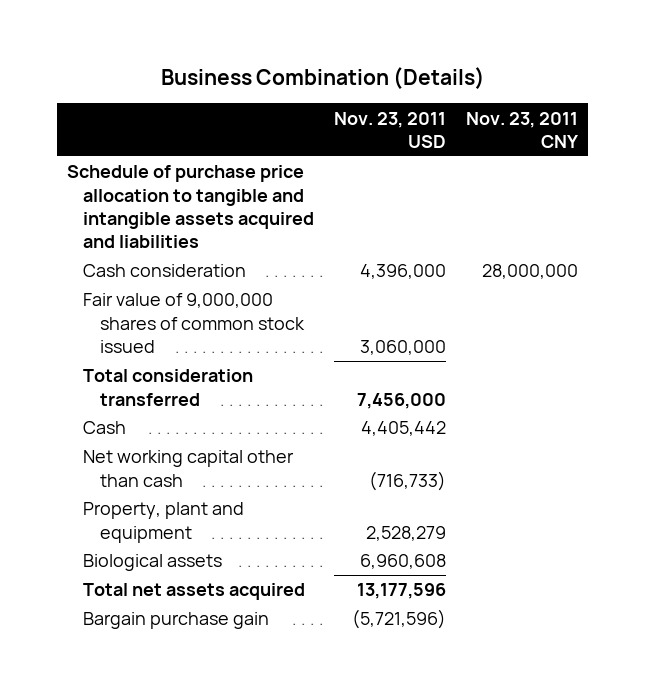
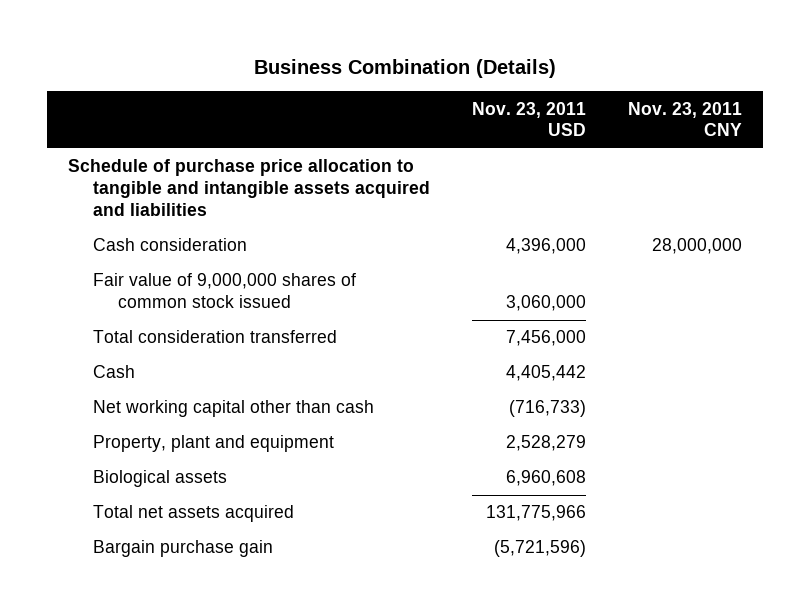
[357,583,447,600] 13,177,596 -> [485,505,586,522] 131,775,966

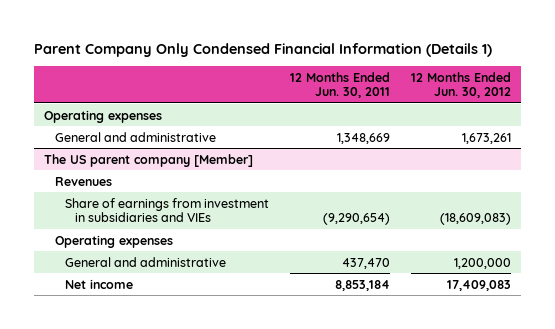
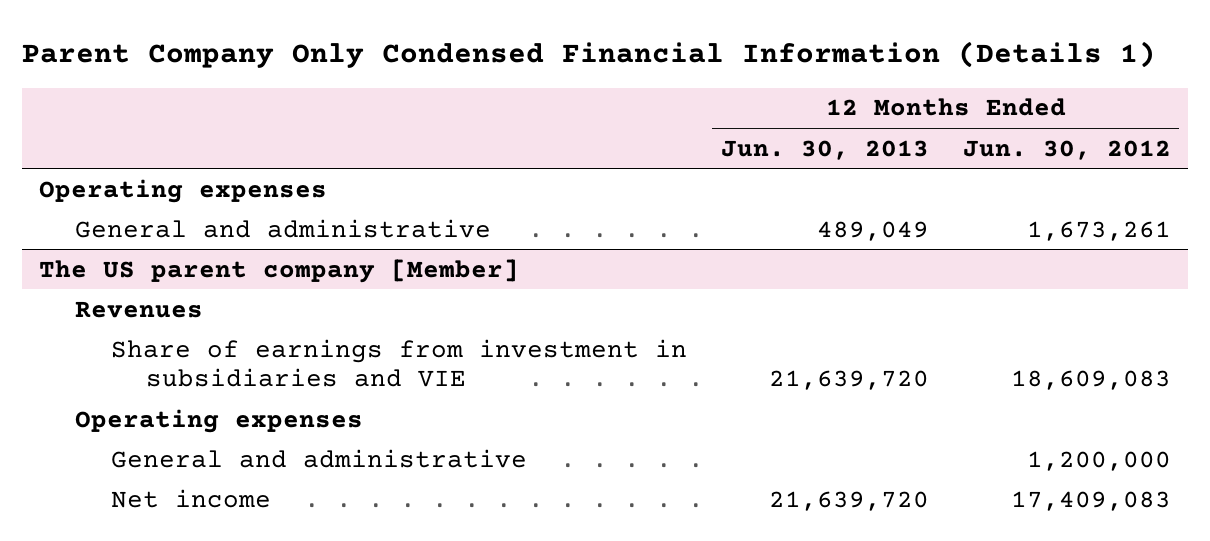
[289,71,390,99] 12 Months Ended Jun. 30, 2011 -> none
none -> [720,139,929,160] Jun. 30, 2013
[64,197,269,223] Share of earnings from investment in subsidiaries and VIEs -> [110,338,687,388] Share of earnings from investment in subsidiaries and VIE
[439,213,511,226] (18,609,083) -> [1010,370,1171,391] 18,609,083

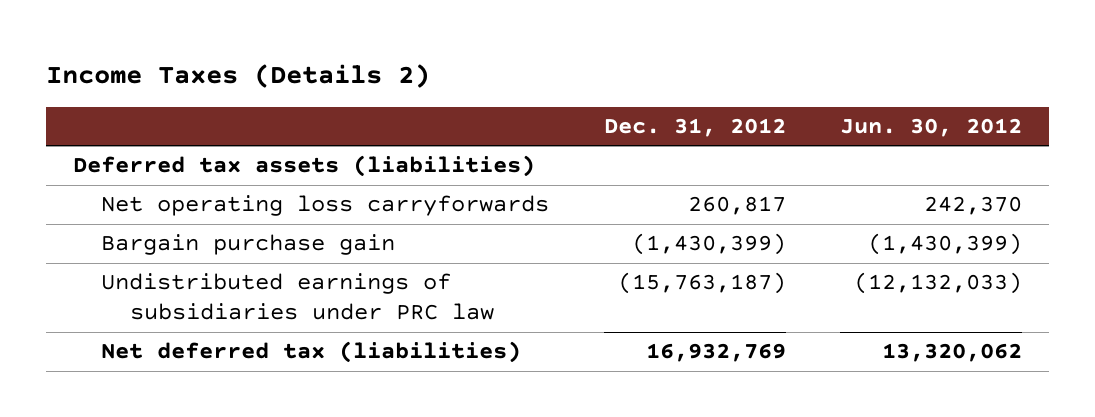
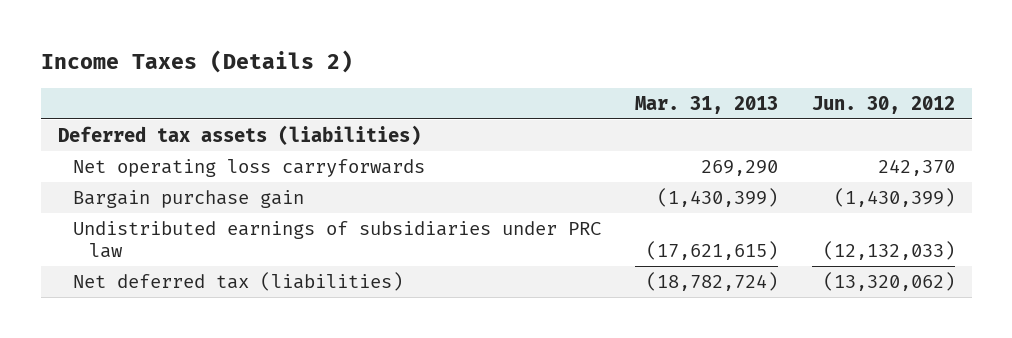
[603,117,786,137] Dec. 31, 2012 -> none
none -> [634,95,778,114] Mar. 31, 2013
[881,343,1022,363] 13,320,062 -> [822,272,955,292] (13,320,062)

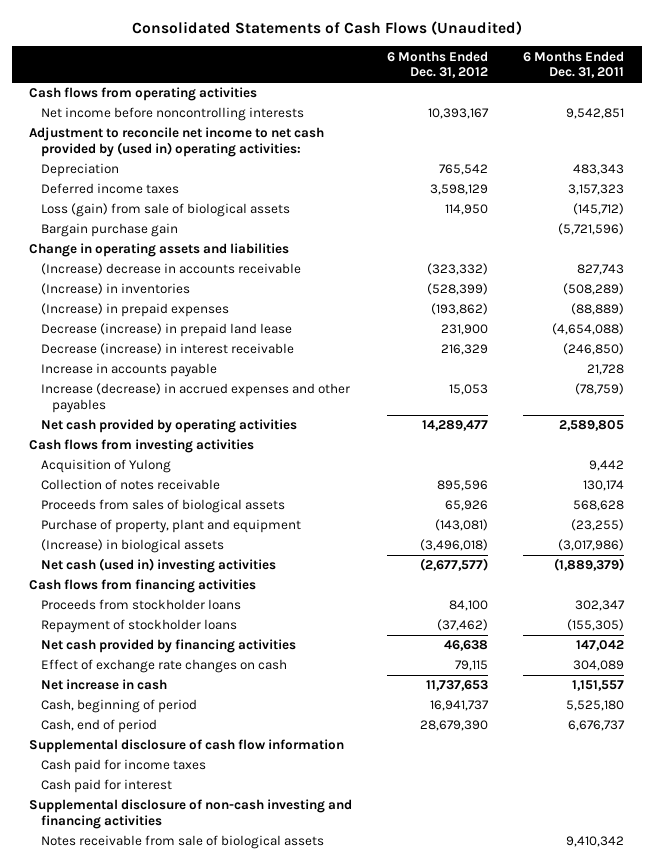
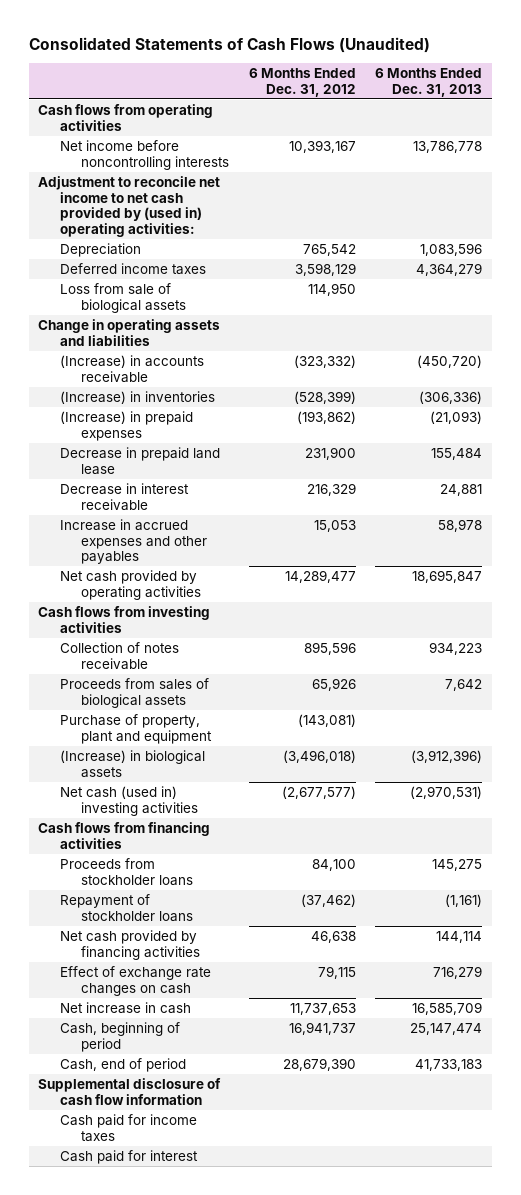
[523,50,625,79] 6 Months Ended Dec. 31, 2011 -> none
none -> [375,68,483,97] 6 Months Ended Dec. 31, 2013
[40,223,178,238] Bargain purchase gain -> none
[40,203,290,218] Loss (gain) from sale of biological assets -> [59,282,187,313] Loss from sale of biological assets
[40,263,301,276] (Increase) decrease in accounts receivable -> [59,354,204,383] (Increase) in accounts receivable
[40,363,217,378] Increase in accounts payable -> none
[40,323,292,338] Decrease (increase) in prepaid land lease -> [59,446,220,475] Decrease in prepaid land lease
[40,343,294,356] Decrease (increase) in interest receivable -> [59,482,189,511] Decrease in interest receivable
[40,383,350,413] Increase (decrease) in accrued expenses and other payables -> [59,518,208,565] Increase in accrued expenses and other payables
[40,459,171,474] Acquisition of Yulong -> none
[29,799,353,829] Supplemental disclosure of non-cash investing and financing activities -> none
[40,835,324,850] Notes receivable from sale of biological assets -> none

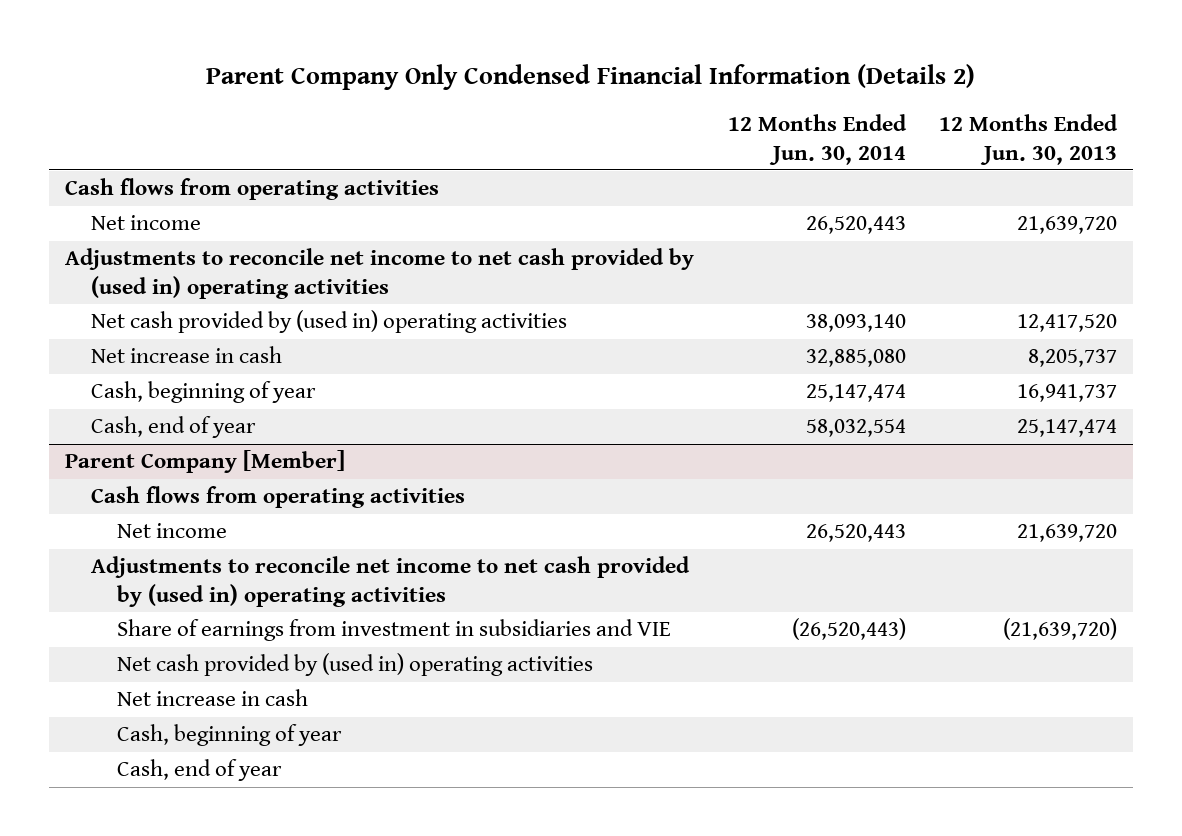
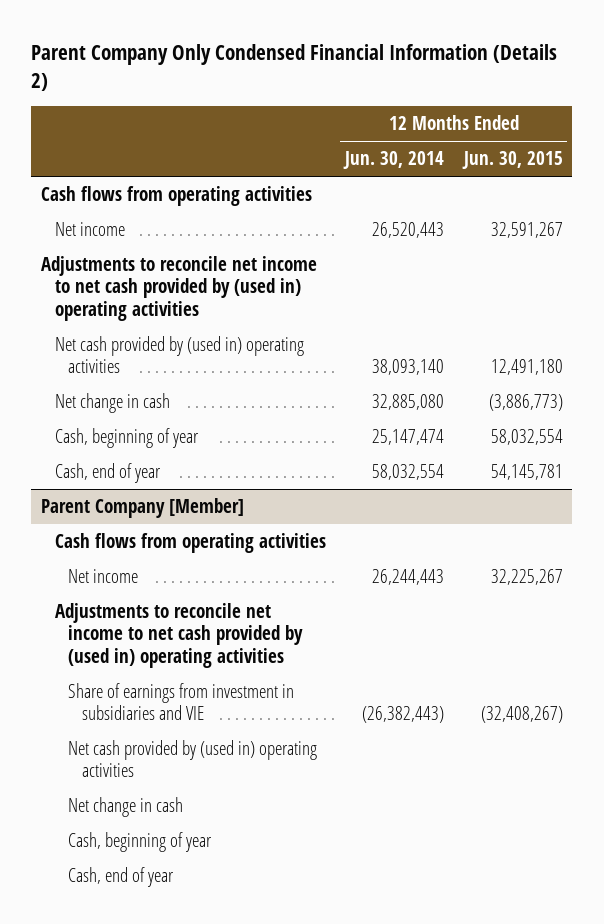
[938,114,1118,165] 12 Months Ended Jun. 30, 2013 -> none
none -> [461,151,563,170] Jun. 30, 2015
[91,346,283,364] Net increase in cash -> [54,392,170,413] Net change in cash
[805,524,906,543] 26,520,443 -> [372,568,445,585] 26,244,443
[791,618,906,641] (26,520,443) -> [362,706,445,724] (26,382,443)
[117,689,309,707] Net increase in cash -> [68,796,184,817] Net change in cash

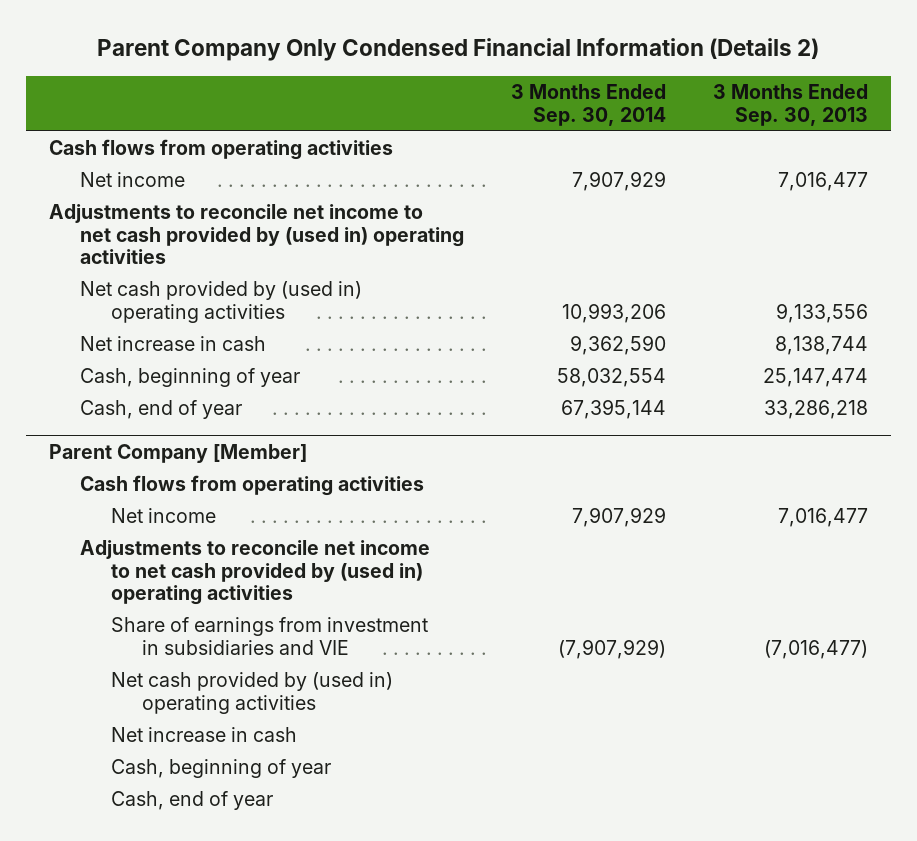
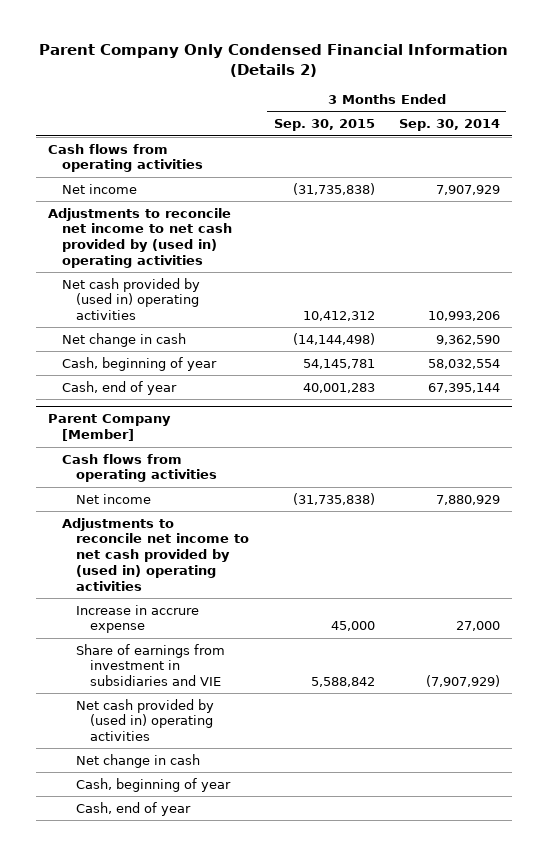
[712,84,868,126] 3 Months Ended Sep. 30, 2013 -> none
none -> [273,119,375,132] Sep. 30, 2015
[80,336,267,352] Net increase in cash -> [62,332,187,347] Net change in cash
[571,507,666,528] 7,907,929 -> [435,494,500,505] 7,880,929
none -> [76,604,200,634] Increase in accrure expense
[110,727,297,743] Net increase in cash -> [76,753,201,768] Net change in cash

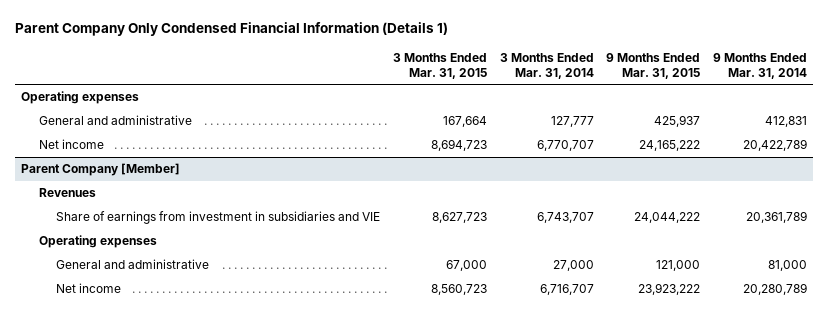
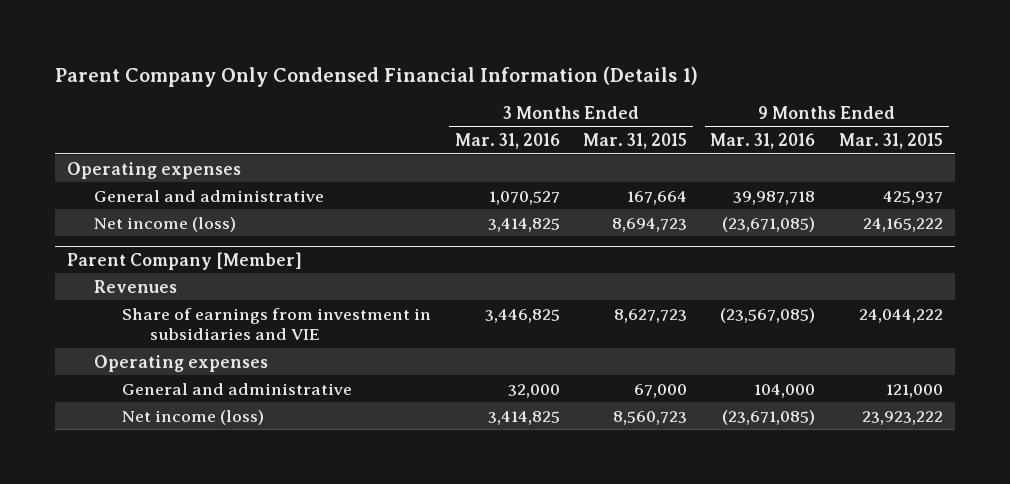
[499,52,594,79] 3 Months Ended Mar. 31, 2014 -> none
[712,52,807,79] 9 Months Ended Mar. 31, 2014 -> none
none -> [454,133,560,150] Mar. 31, 2016
none -> [710,133,816,150] Mar. 31, 2016
[38,139,104,150] Net income -> [94,216,237,232] Net income (loss)
[56,283,122,294] Net income -> [122,409,265,425] Net income (loss)

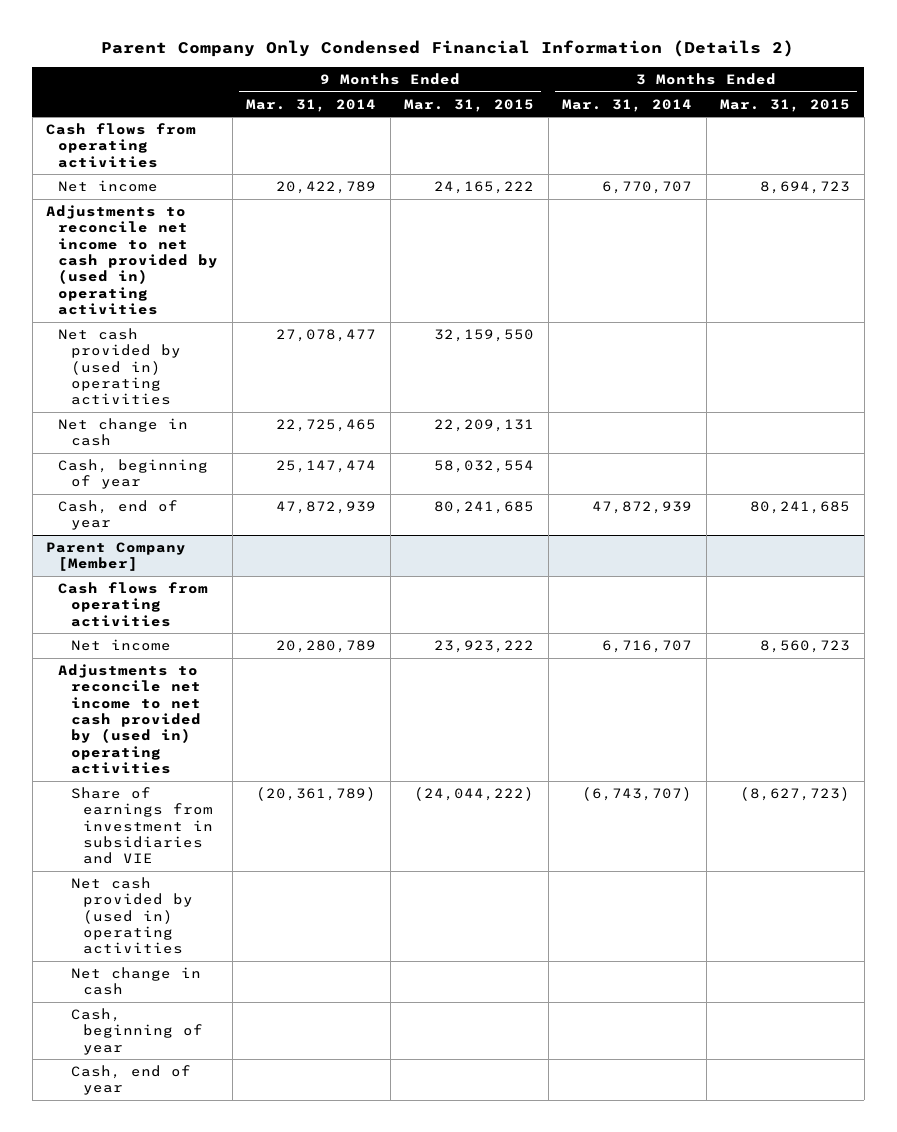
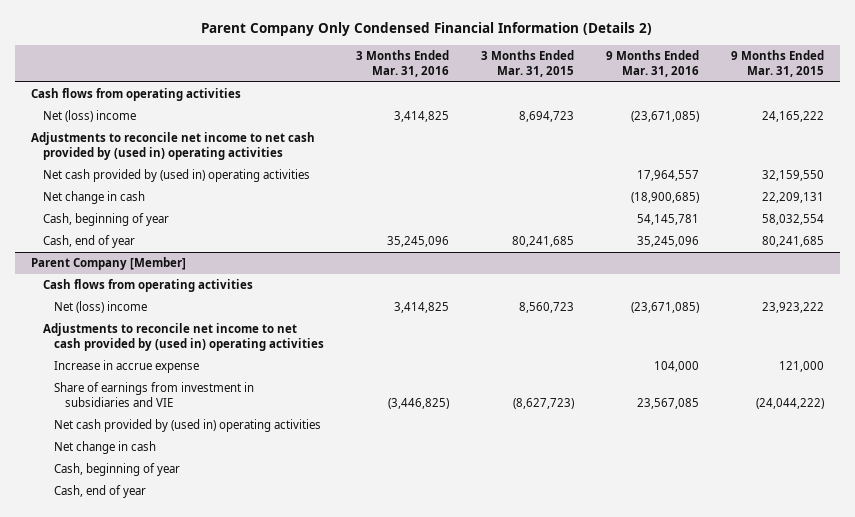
[246,98,377,112] Mar. 31, 2014 -> none
[562,98,693,112] Mar. 31, 2014 -> none
none -> [355,50,449,77] 3 Months Ended Mar. 31, 2016
none -> [605,50,699,77] 9 Months Ended Mar. 31, 2016
[58,180,159,193] Net income -> [42,110,136,123] Net (loss) income
[70,639,171,652] Net income -> [53,301,147,314] Net (loss) income
none -> [53,360,199,374] Increase in accrue expense

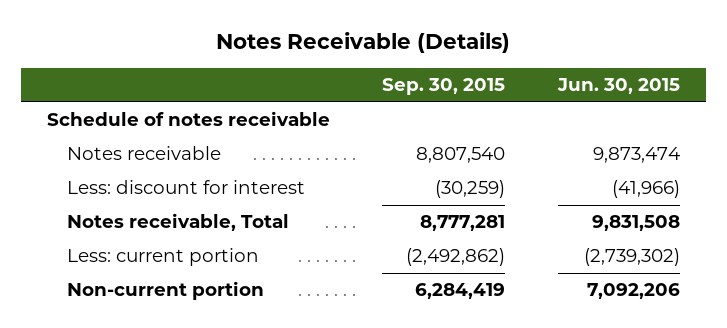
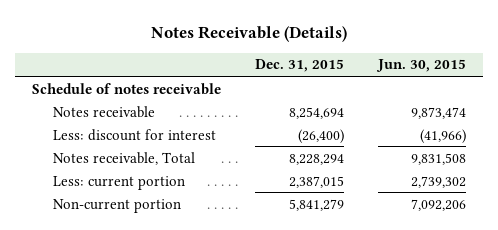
[382,78,506,96] Sep. 30, 2015 -> none
none -> [255,59,345,73] Dec. 31, 2015
[584,248,681,267] (2,739,302) -> [411,175,467,188] 2,739,302

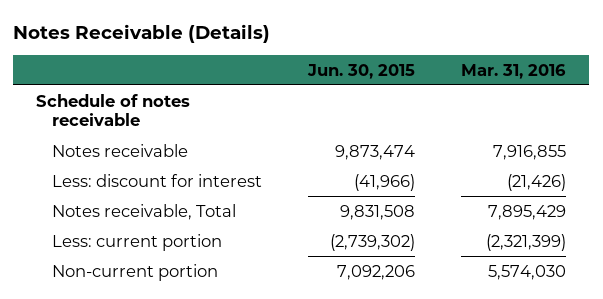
[255,59,345,73] Dec. 31, 2015 -> none
none -> [461,63,567,79] Mar. 31, 2016
[411,175,467,188] 2,739,302 -> [330,233,416,251] (2,739,302)

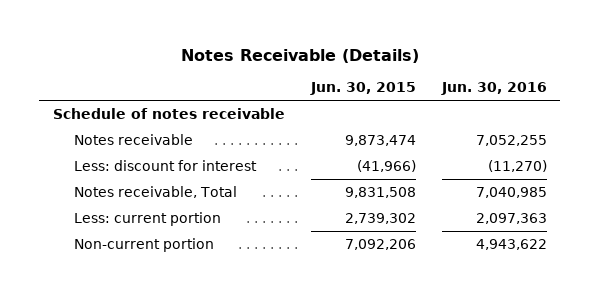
[461,63,567,79] Mar. 31, 2016 -> none
none -> [440,82,547,96] Jun. 30, 2016
[330,233,416,251] (2,739,302) -> [344,212,416,224] 2,739,302

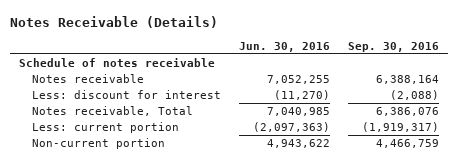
[309,82,416,96] Jun. 30, 2015 -> none
none -> [347,41,439,52] Sep. 30, 2016
[475,212,547,224] 2,097,363 -> [252,121,330,132] (2,097,363)

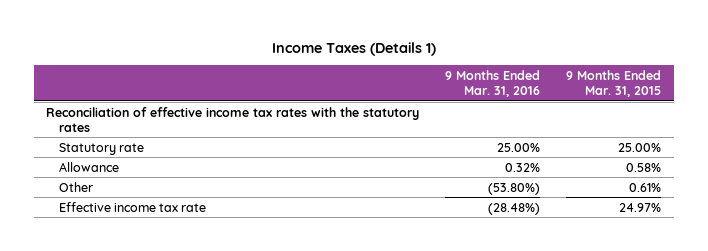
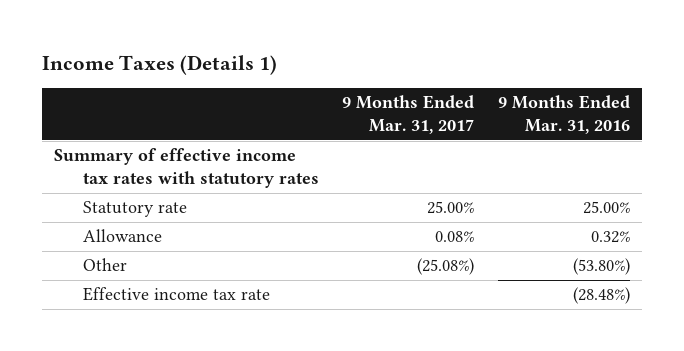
[566,69,662,98] 9 Months Ended Mar. 31, 2015 -> none
none -> [342,95,475,135] 9 Months Ended Mar. 31, 2017
[46,106,420,132] Reconciliation of effective income tax rates with the statutory rates -> [53,148,319,189] Summary of effective income tax rates with statutory rates

